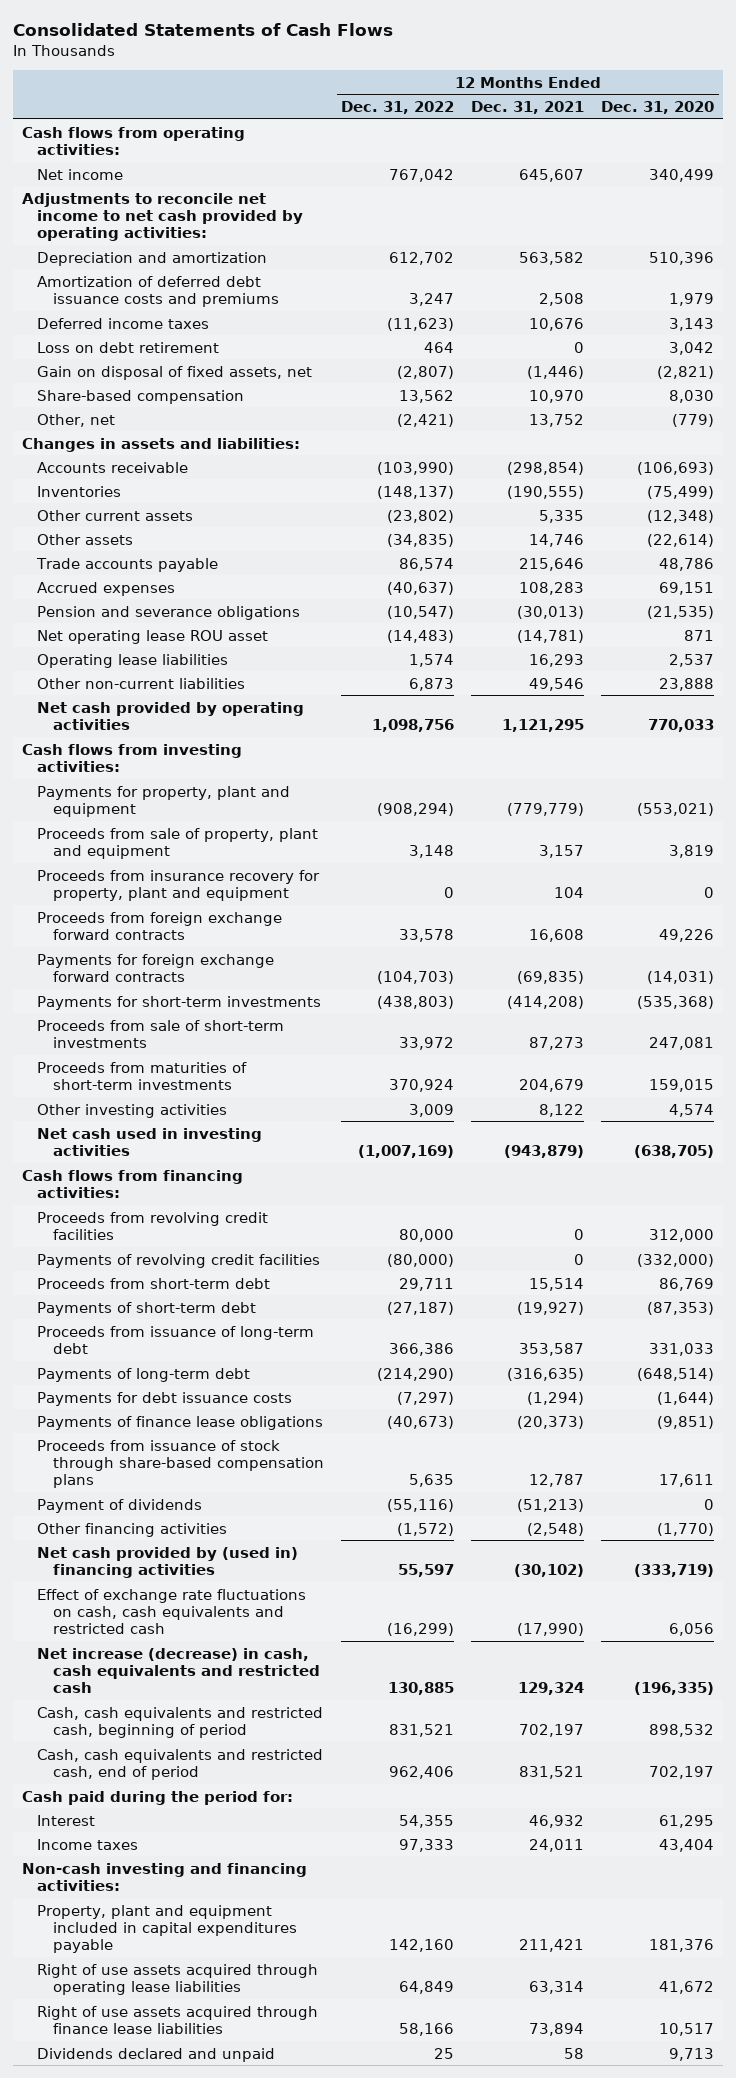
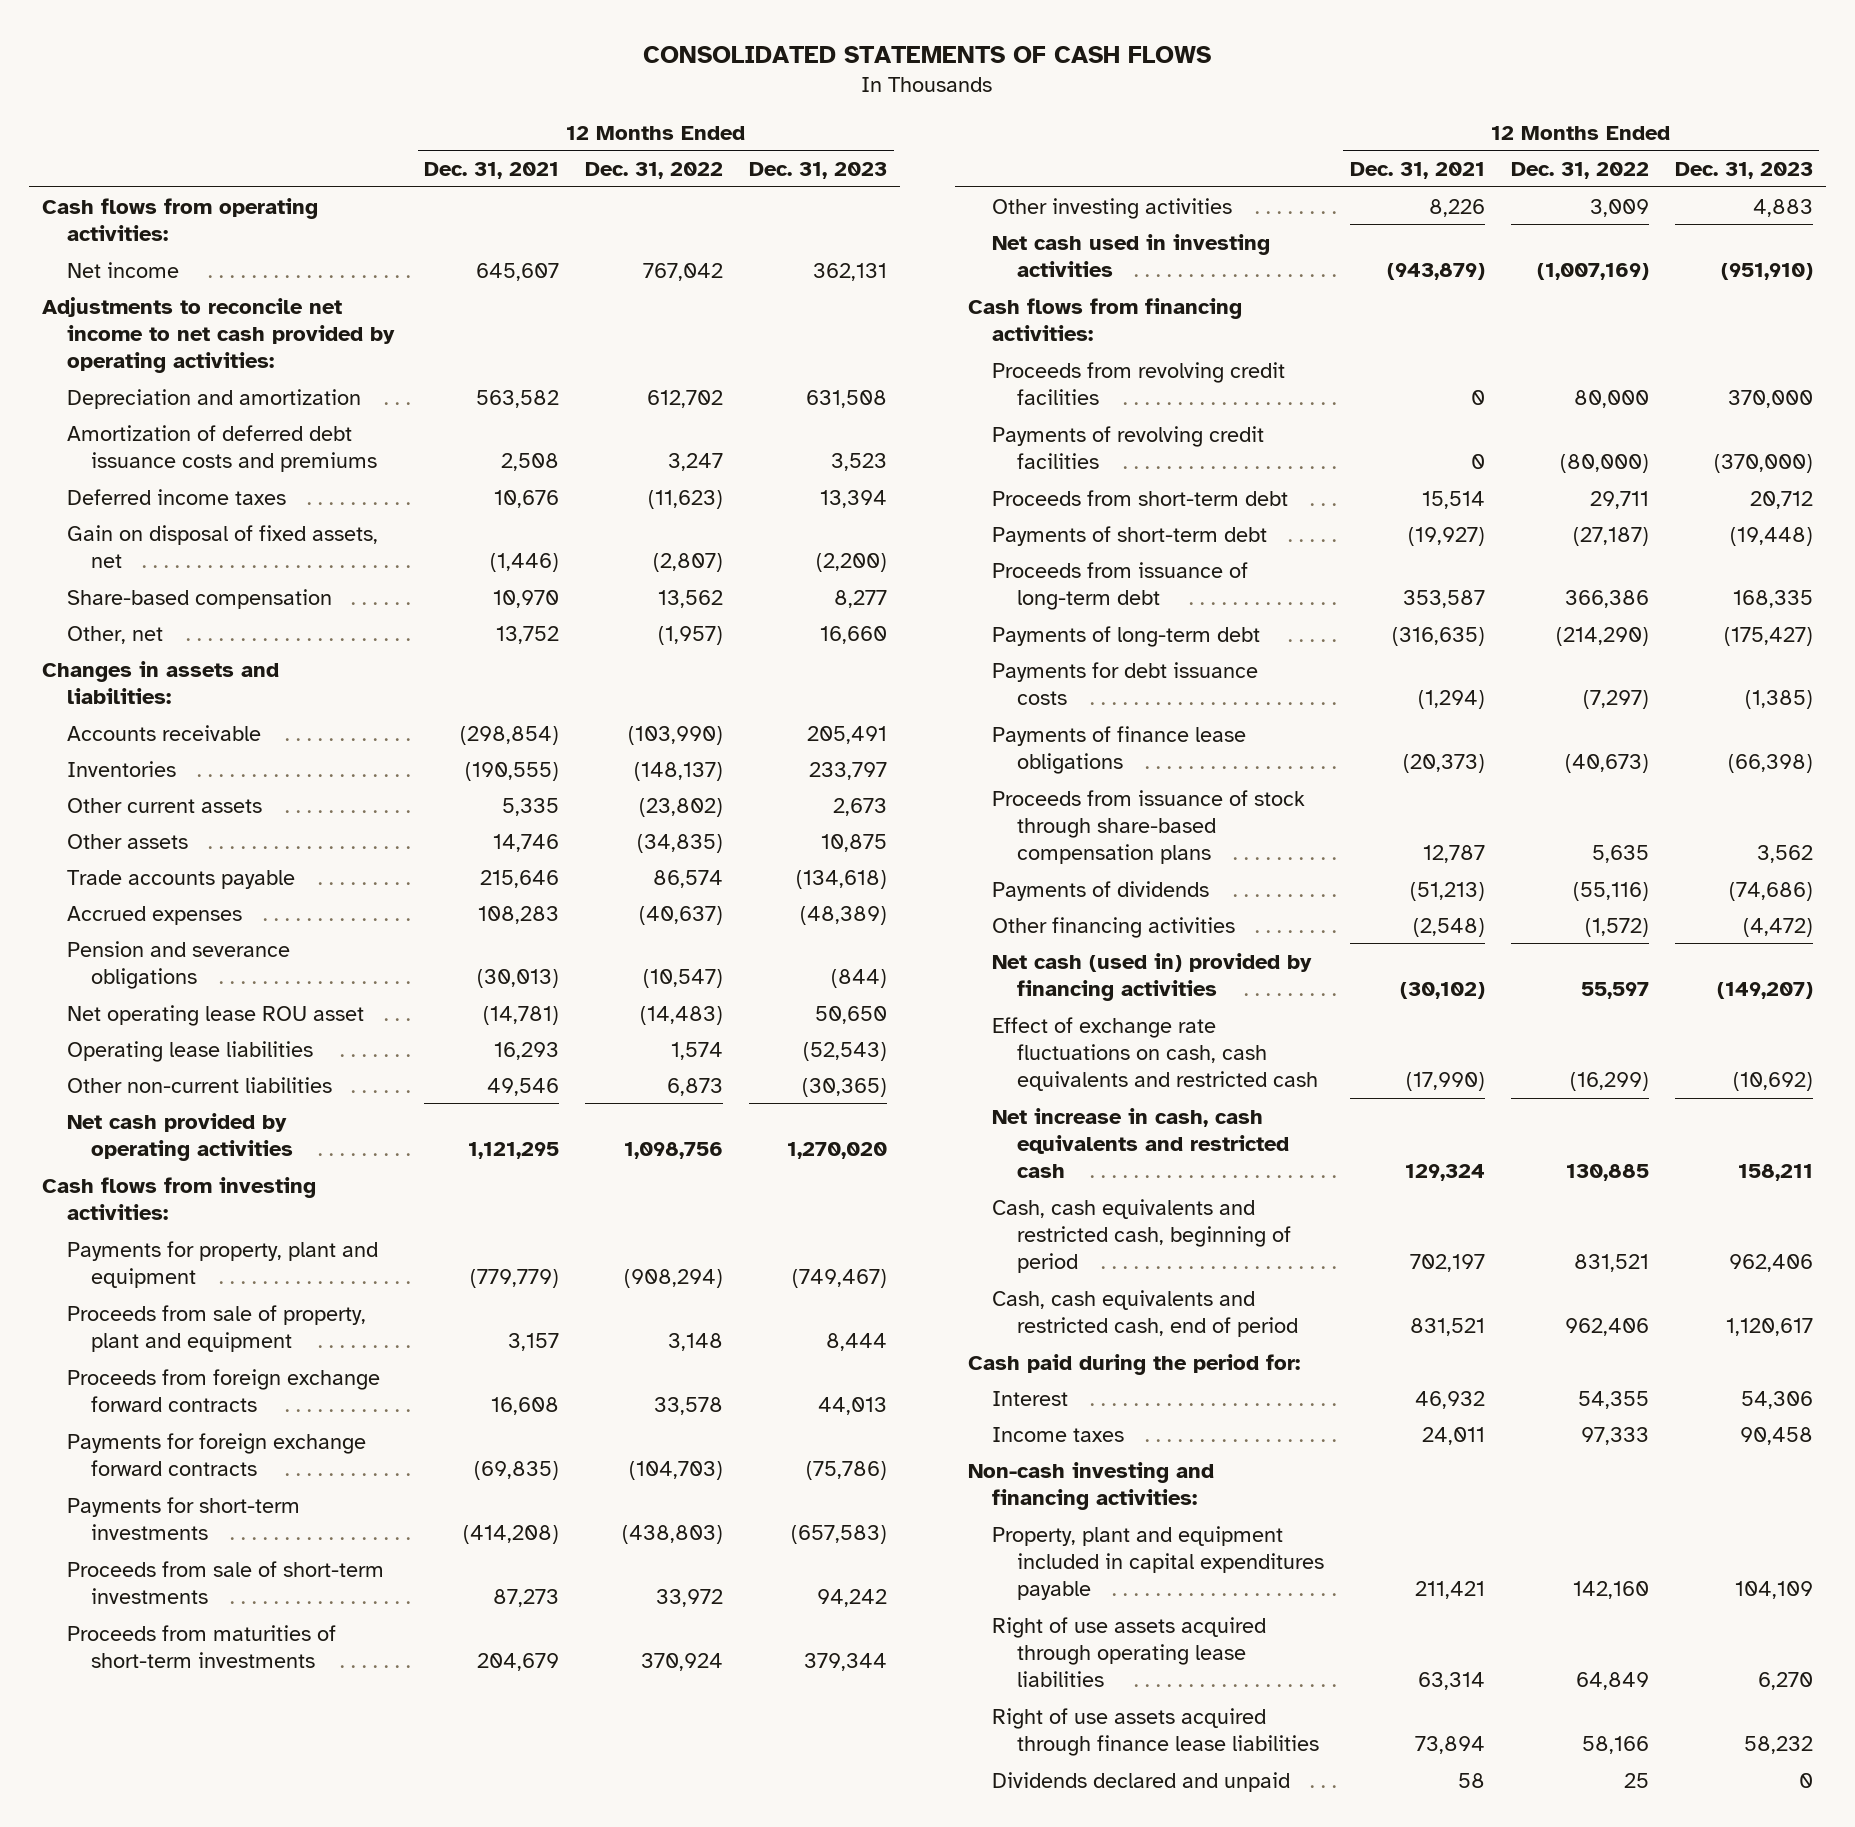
[13,22,394,36] Consolidated Statements of Cash Flows -> [643,46,1212,64] CONSOLIDATED STATEMENTS OF CASH FLOWS
[601,101,715,115] Dec. 31, 2020 -> none
none -> [749,162,888,180] Dec. 31, 2023
[37,341,220,353] Loss on debt retirement -> none
[396,413,454,427] (2,421) -> [658,625,724,645] (1,957)
[37,869,321,901] Proceeds from insurance recovery for property, plant and equipment -> none
[539,1103,585,1117] 8,122 -> [1428,198,1485,217] 8,226
[37,1498,203,1513] Payment of dividends -> [992,880,1210,901] Payments of dividends
[37,1546,299,1578] Net cash provided by (used in) financing activities -> [992,952,1313,1001] Net cash (used in) provided by financing activities
[37,1647,320,1694] Net increase (decrease) in cash, cash equivalents and restricted cash -> [992,1107,1289,1179] Net increase in cash, cash equivalents and restricted cash

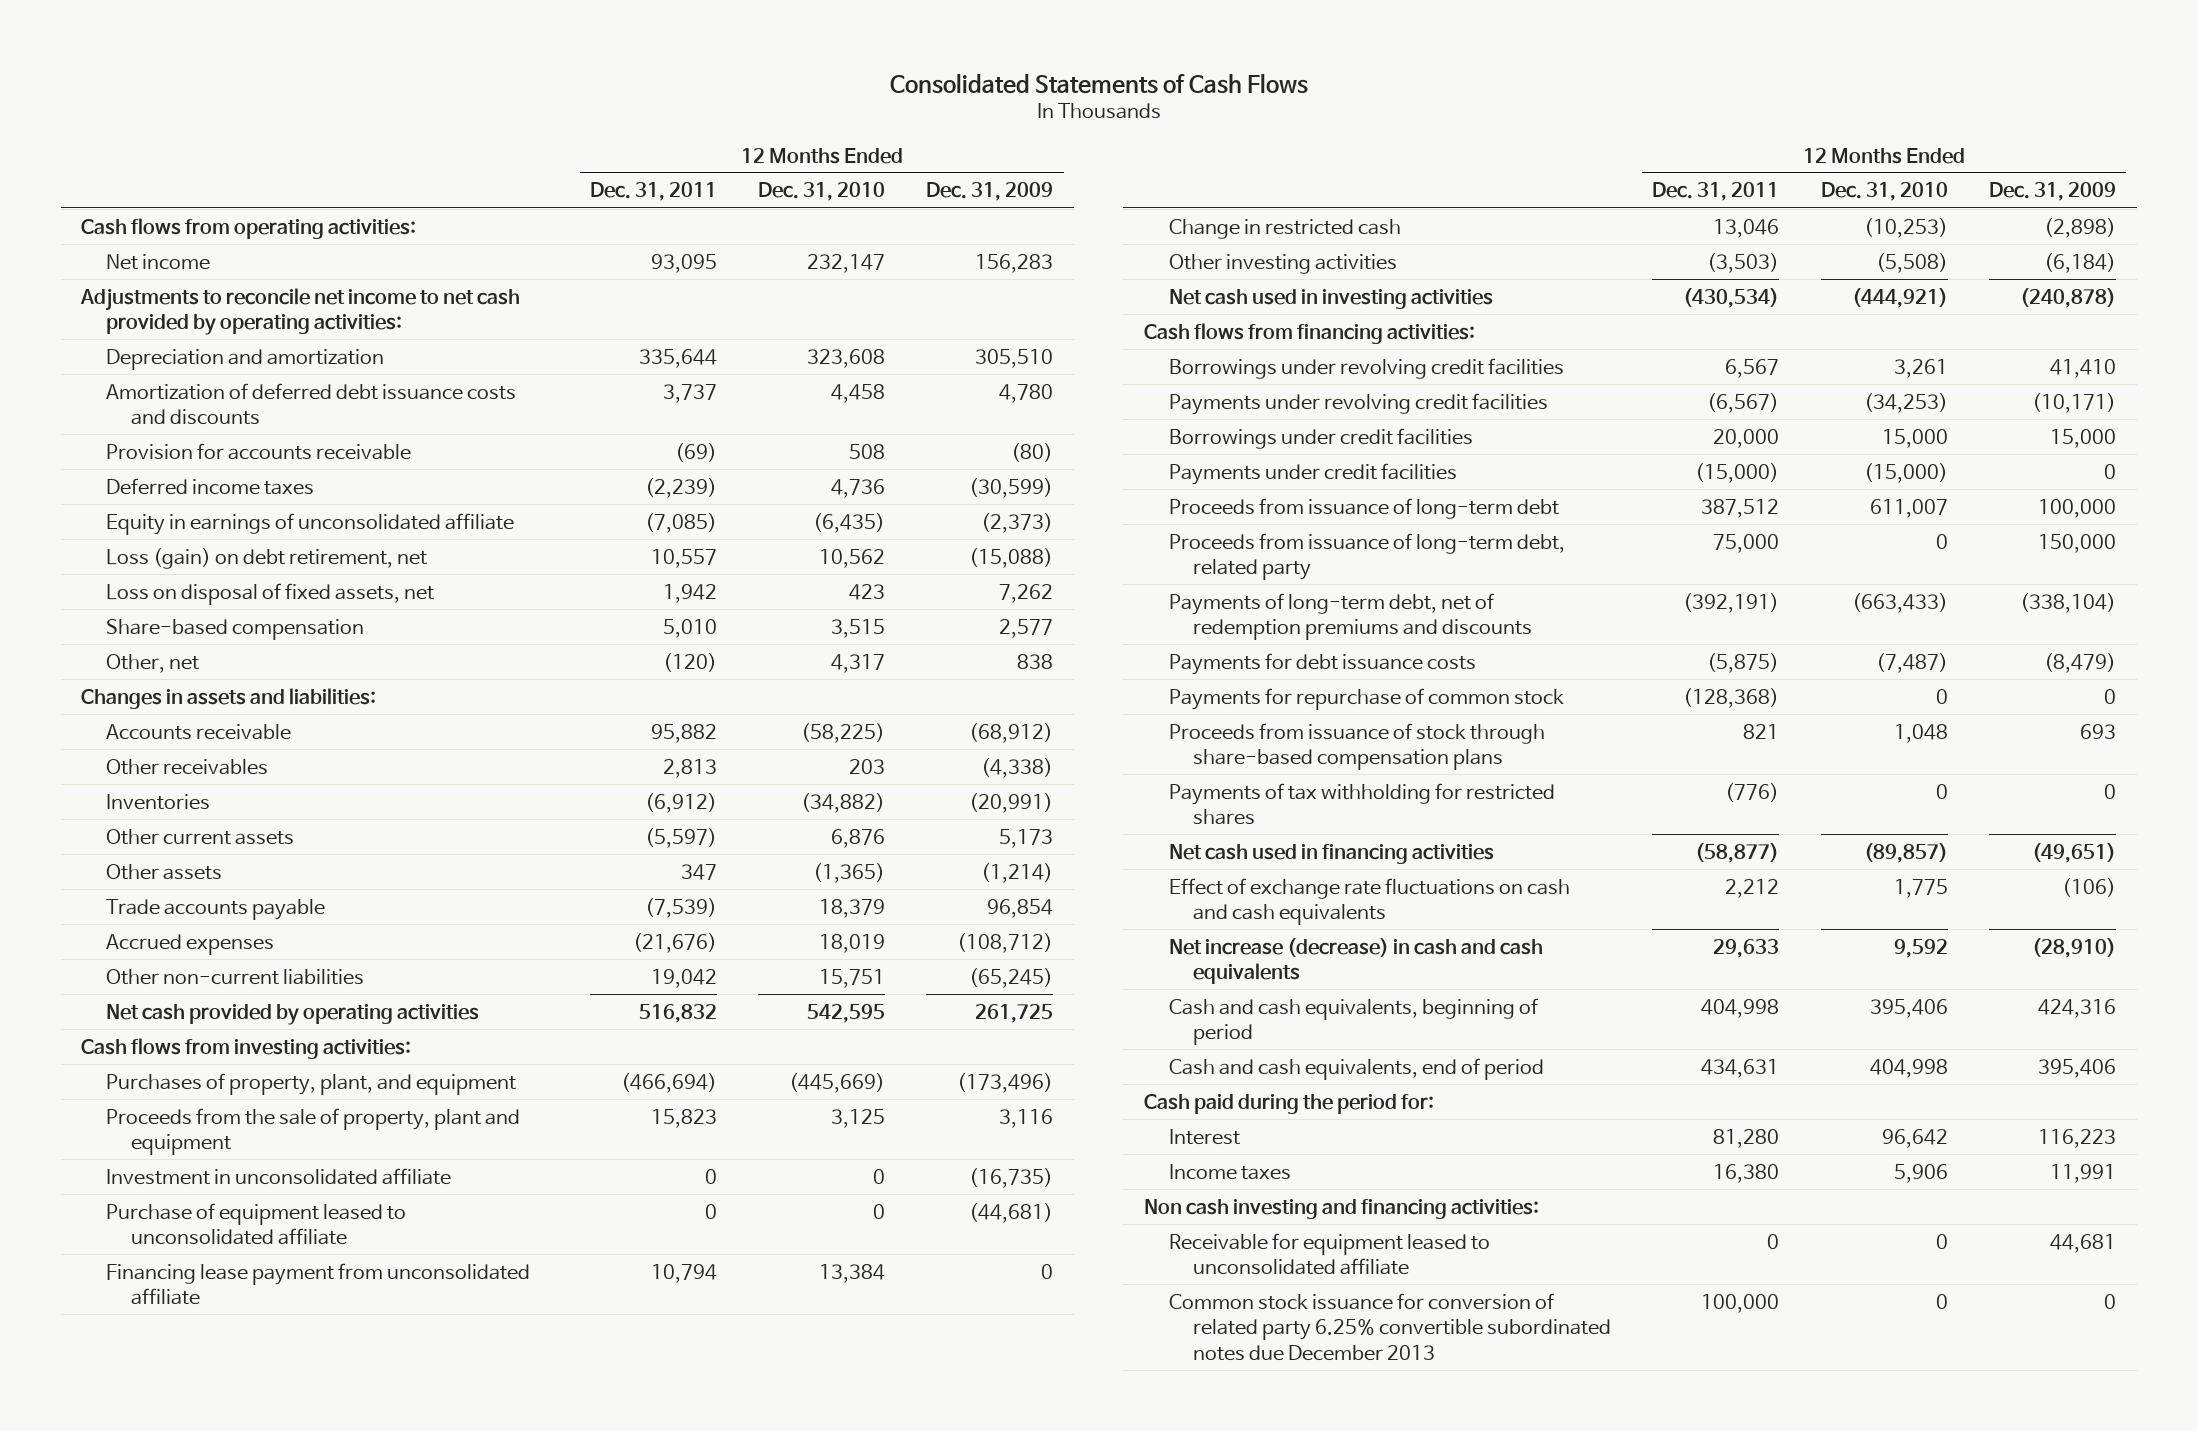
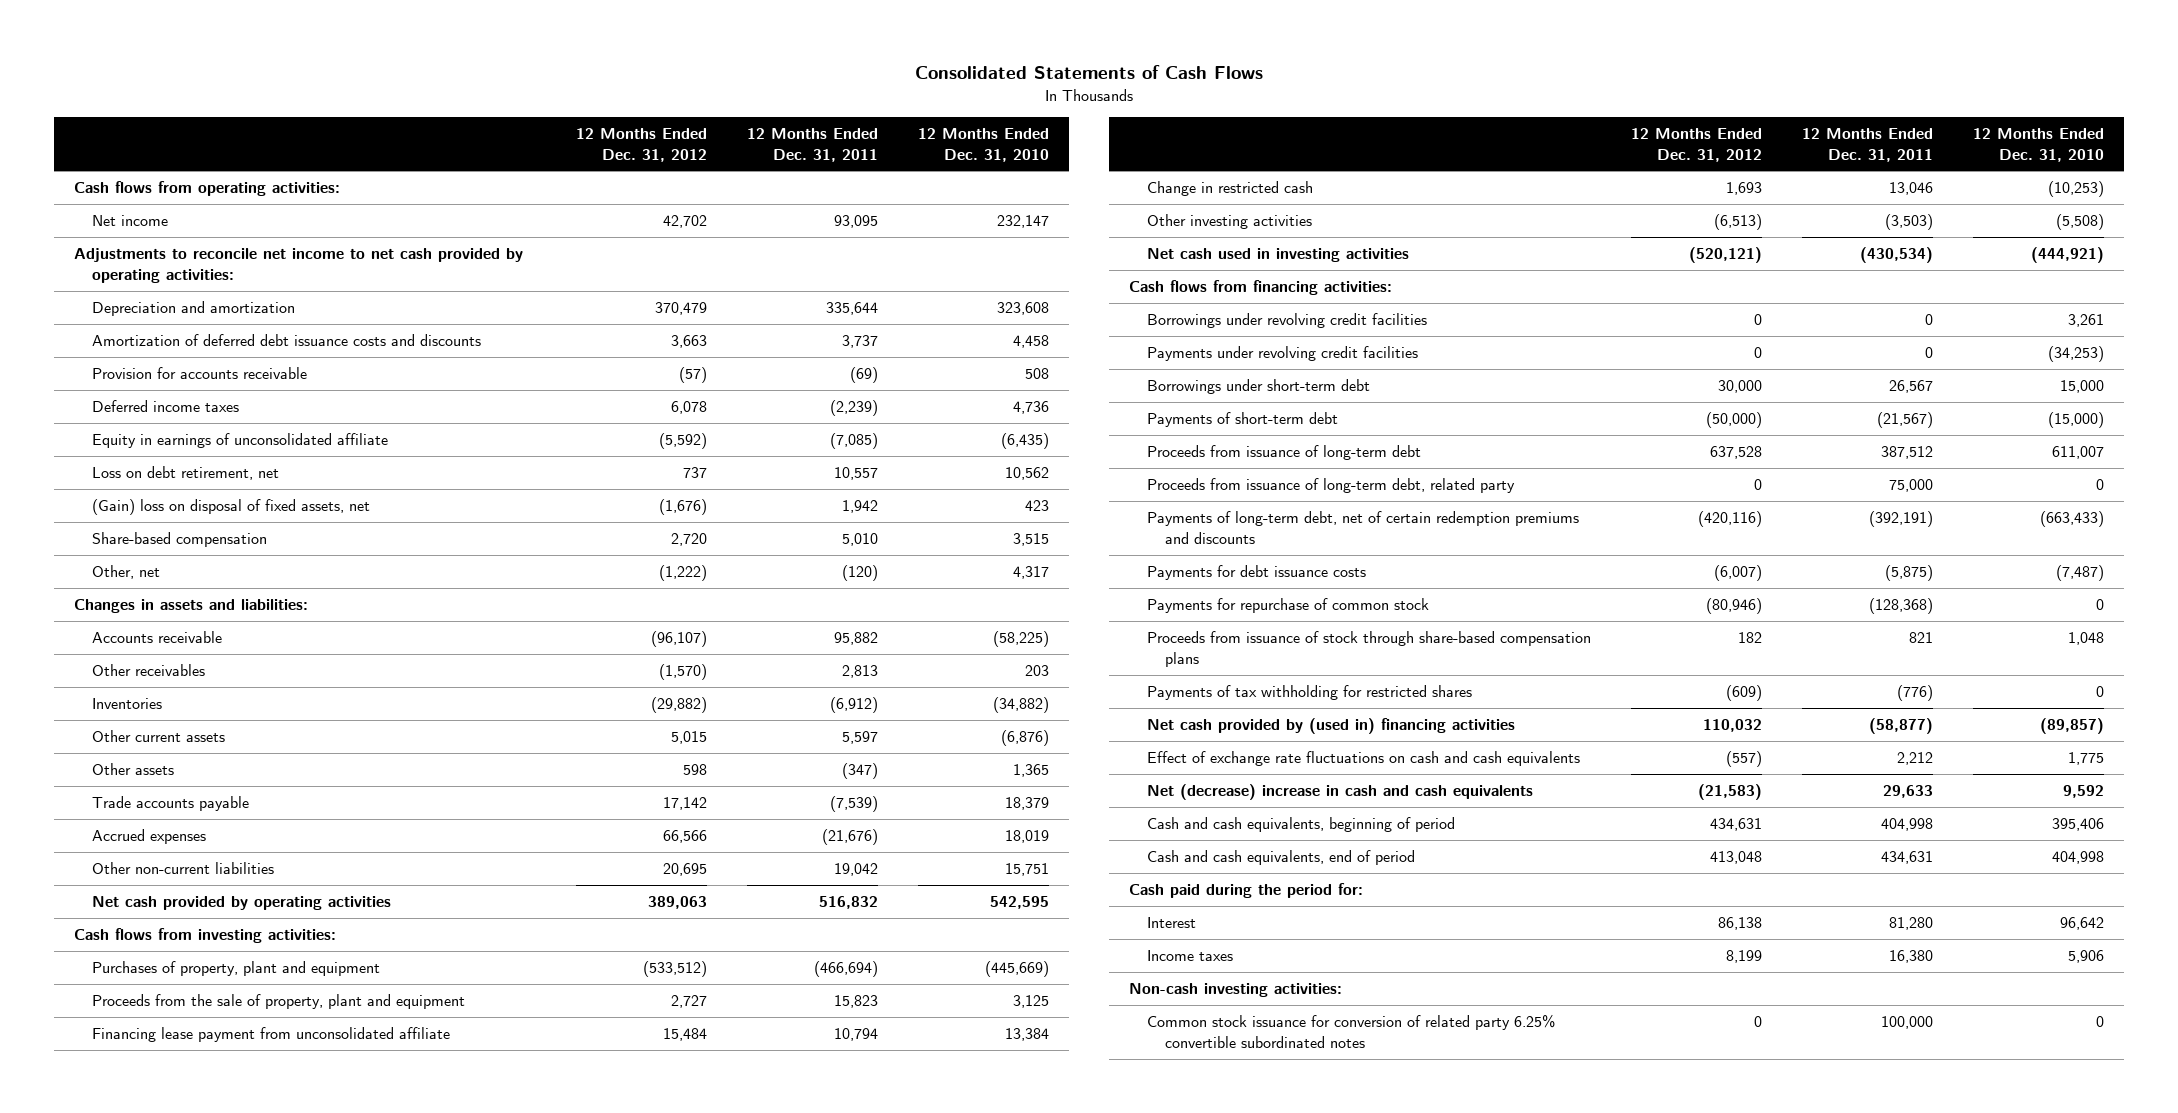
[926,182,1054,202] Dec. 31, 2009 -> none
none -> [575,127,707,162] 12 Months Ended Dec. 31, 2012
[106,547,428,569] Loss (gain) on debt retirement, net -> [91,466,279,481] Loss on debt retirement, net
[106,582,435,605] Loss on disposal of fixed assets, net -> [91,499,370,516] (Gain) loss on disposal of fixed assets, net
[644,827,717,848] (5,597) -> [842,731,879,745] 5,597
[831,828,886,848] 6,876 -> [1001,730,1050,747] (6,876)
[680,863,717,880] 347 -> [842,763,879,780] (347)
[813,862,886,883] (1,365) -> [1013,764,1050,778] 1,365
[106,1072,517,1095] Purchases of property, plant, and equipment -> [91,961,380,977] Purchases of property, plant and equipment
[106,1167,452,1185] Investment in unconsolidated affiliate -> none
[106,1202,407,1246] Purchase of equipment leased to unconsolidated affiliate -> none
[1168,427,1473,449] Borrowings under credit facilities -> none
[1168,462,1457,485] Payments under credit facilities -> none
[1725,358,1780,378] 6,567 -> [1925,314,1934,326] 0
[1707,392,1780,413] (6,567) -> [1925,347,1934,359] 0
none -> [1147,379,1371,395] Borrowings under short-term debt
none -> [1147,412,1339,428] Payments of short-term debt
[1168,592,1533,641] Payments of long-term debt, net of redemption premiums and discounts -> [1147,511,1580,544] Payments of long-term debt, net of certain redemption premiums and discounts
[1168,843,1494,864] Net cash used in financing activities -> [1147,718,1516,735] Net cash provided by (used in) financing activities
[1168,937,1543,985] Net increase (decrease) in cash and cash equivalents -> [1147,784,1534,801] Net (decrease) increase in cash and cash equivalents
[1168,1232,1490,1276] Receivable for equipment leased to unconsolidated affiliate -> none
[1144,1198,1540,1219] Non cash investing and financing activities: -> [1129,983,1343,998] Non-cash investing activities:
[1168,1292,1612,1361] Common stock issuance for conversion of related party 6.25% convertible subordinated notes due December 2013 -> [1147,1014,1556,1048] Common stock issuance for conversion of related party 6.25% convertible subordinated notes

